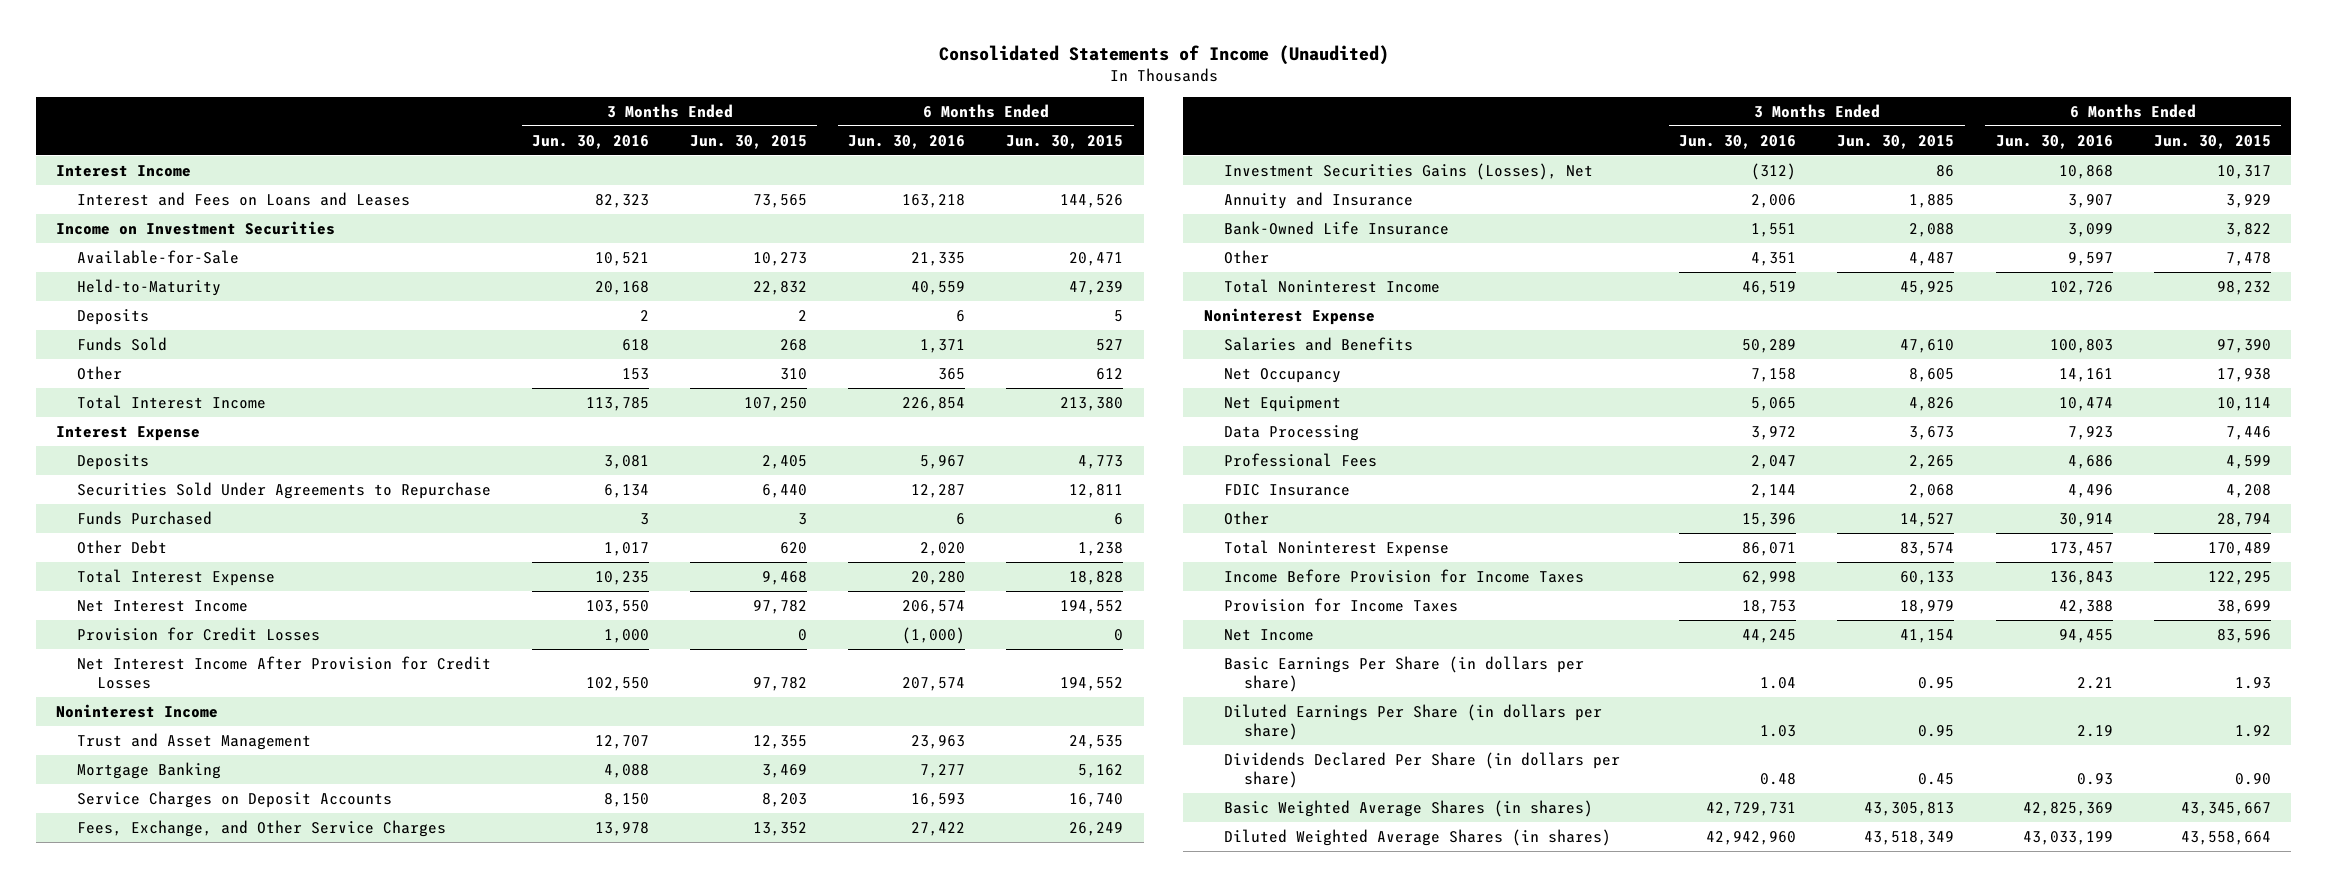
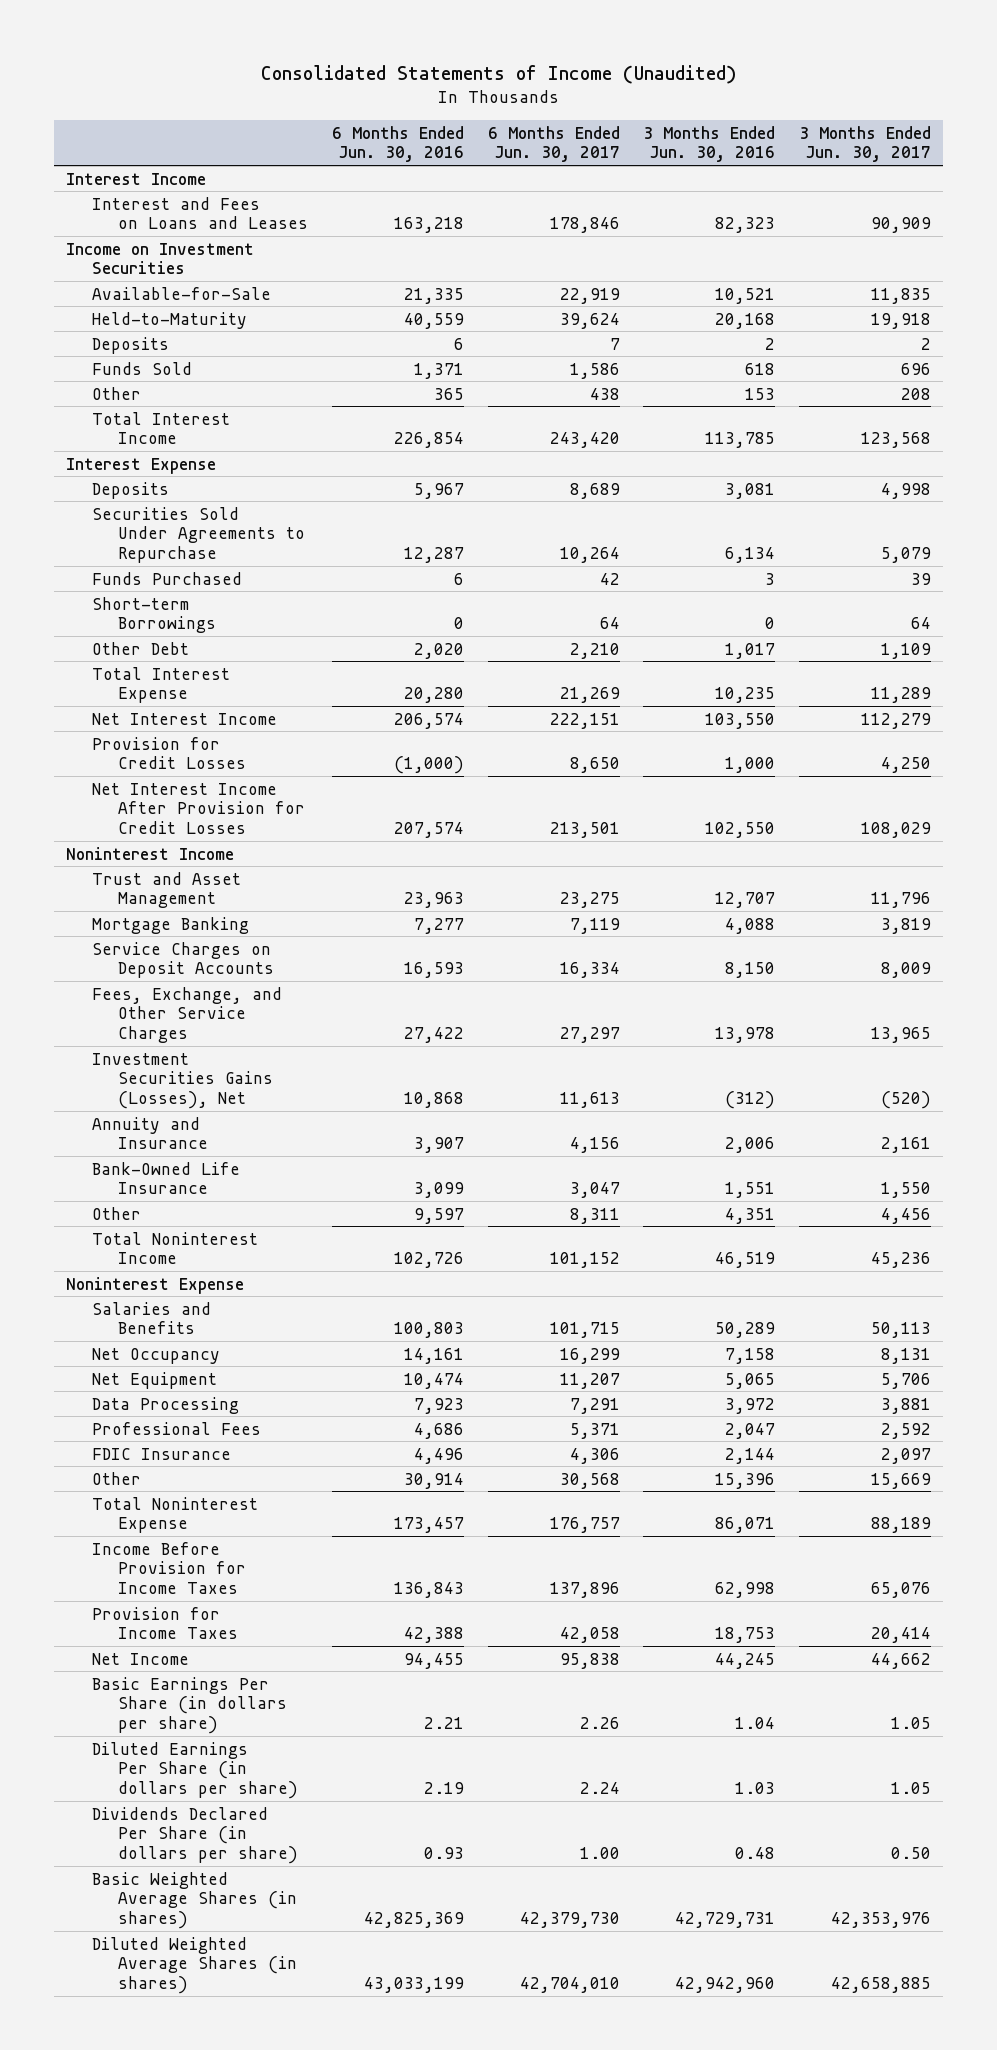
[690,134,808,149] Jun. 30, 2015 -> none
[1006,134,1124,149] Jun. 30, 2015 -> none
none -> [487,125,620,163] 6 Months Ended Jun. 30, 2017
none -> [799,125,932,163] 3 Months Ended Jun. 30, 2017
none -> [92,596,217,634] Short-term Borrowings

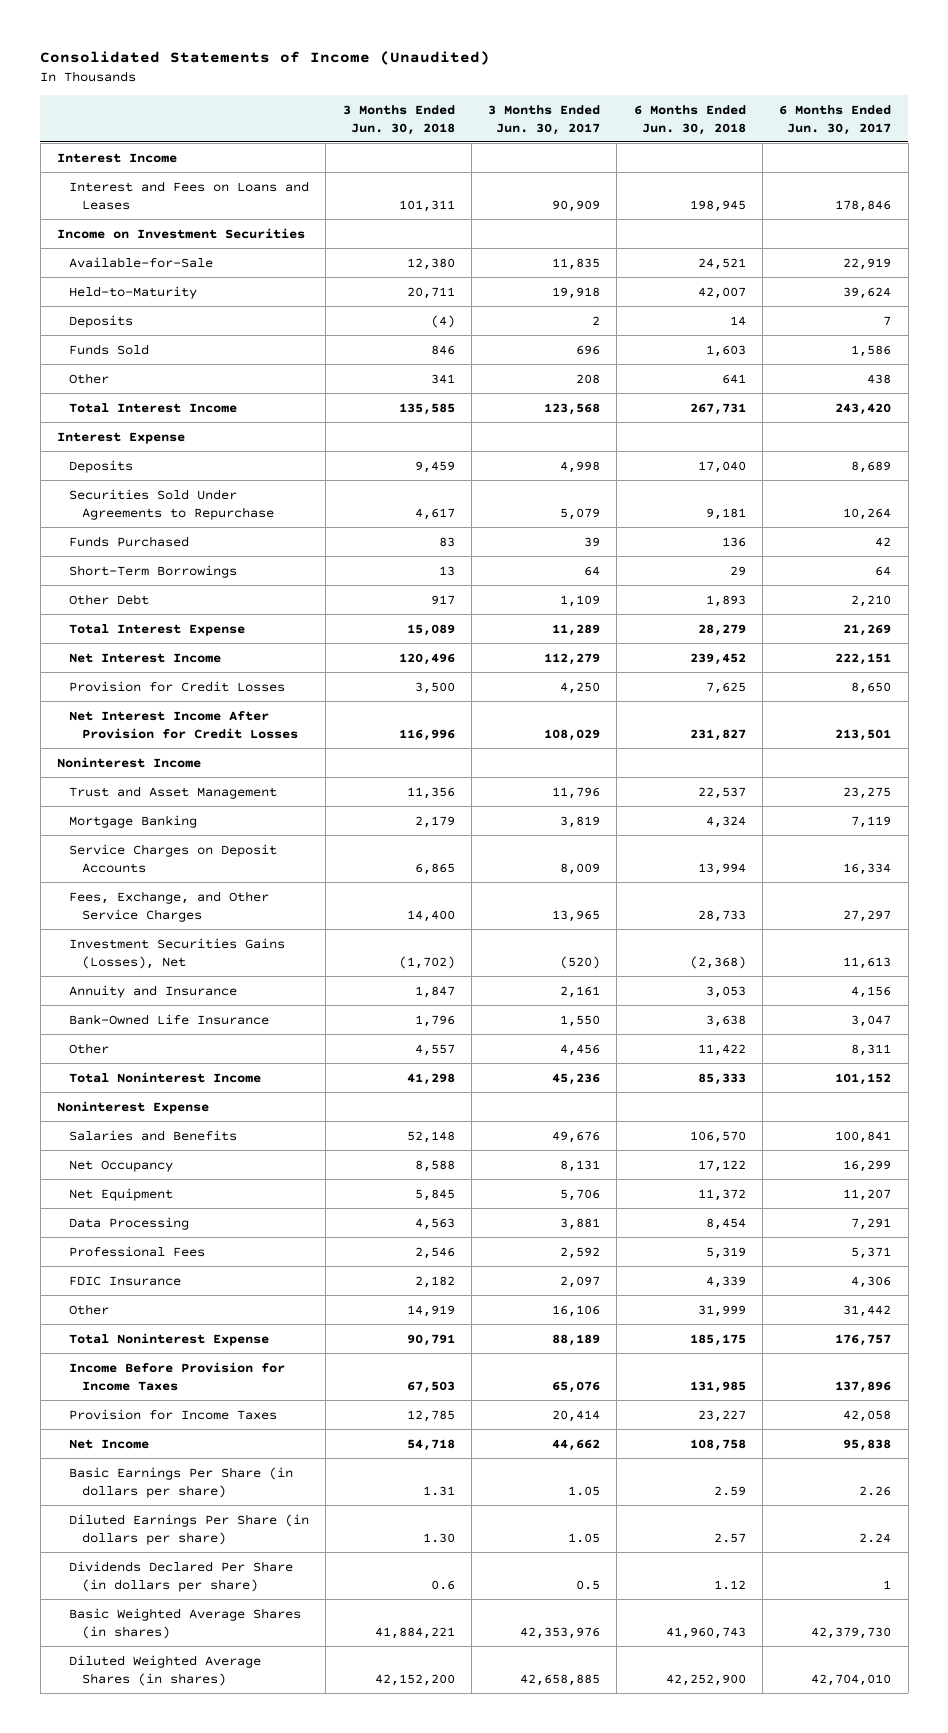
[331,125,464,163] 6 Months Ended Jun. 30, 2016 -> none
[643,125,776,163] 3 Months Ended Jun. 30, 2016 -> none
none -> [342,104,455,135] 3 Months Ended Jun. 30, 2018
none -> [633,104,746,135] 6 Months Ended Jun. 30, 2018
[92,596,217,634] Short-term Borrowings -> [69,564,238,578] Short-Term Borrowings
[549,1322,620,1339] 101,715 -> [835,1130,892,1143] 100,841
[871,1322,932,1339] 50,113 -> [552,1130,601,1143] 49,676
[559,1472,620,1489] 30,568 -> [843,1304,892,1317] 31,442
[871,1472,932,1489] 15,669 -> [552,1304,601,1317] 16,106
[579,1846,620,1859] 1.00 -> [883,1579,892,1589] 1
[891,1846,932,1859] 0.50 -> [576,1579,601,1590] 0.5

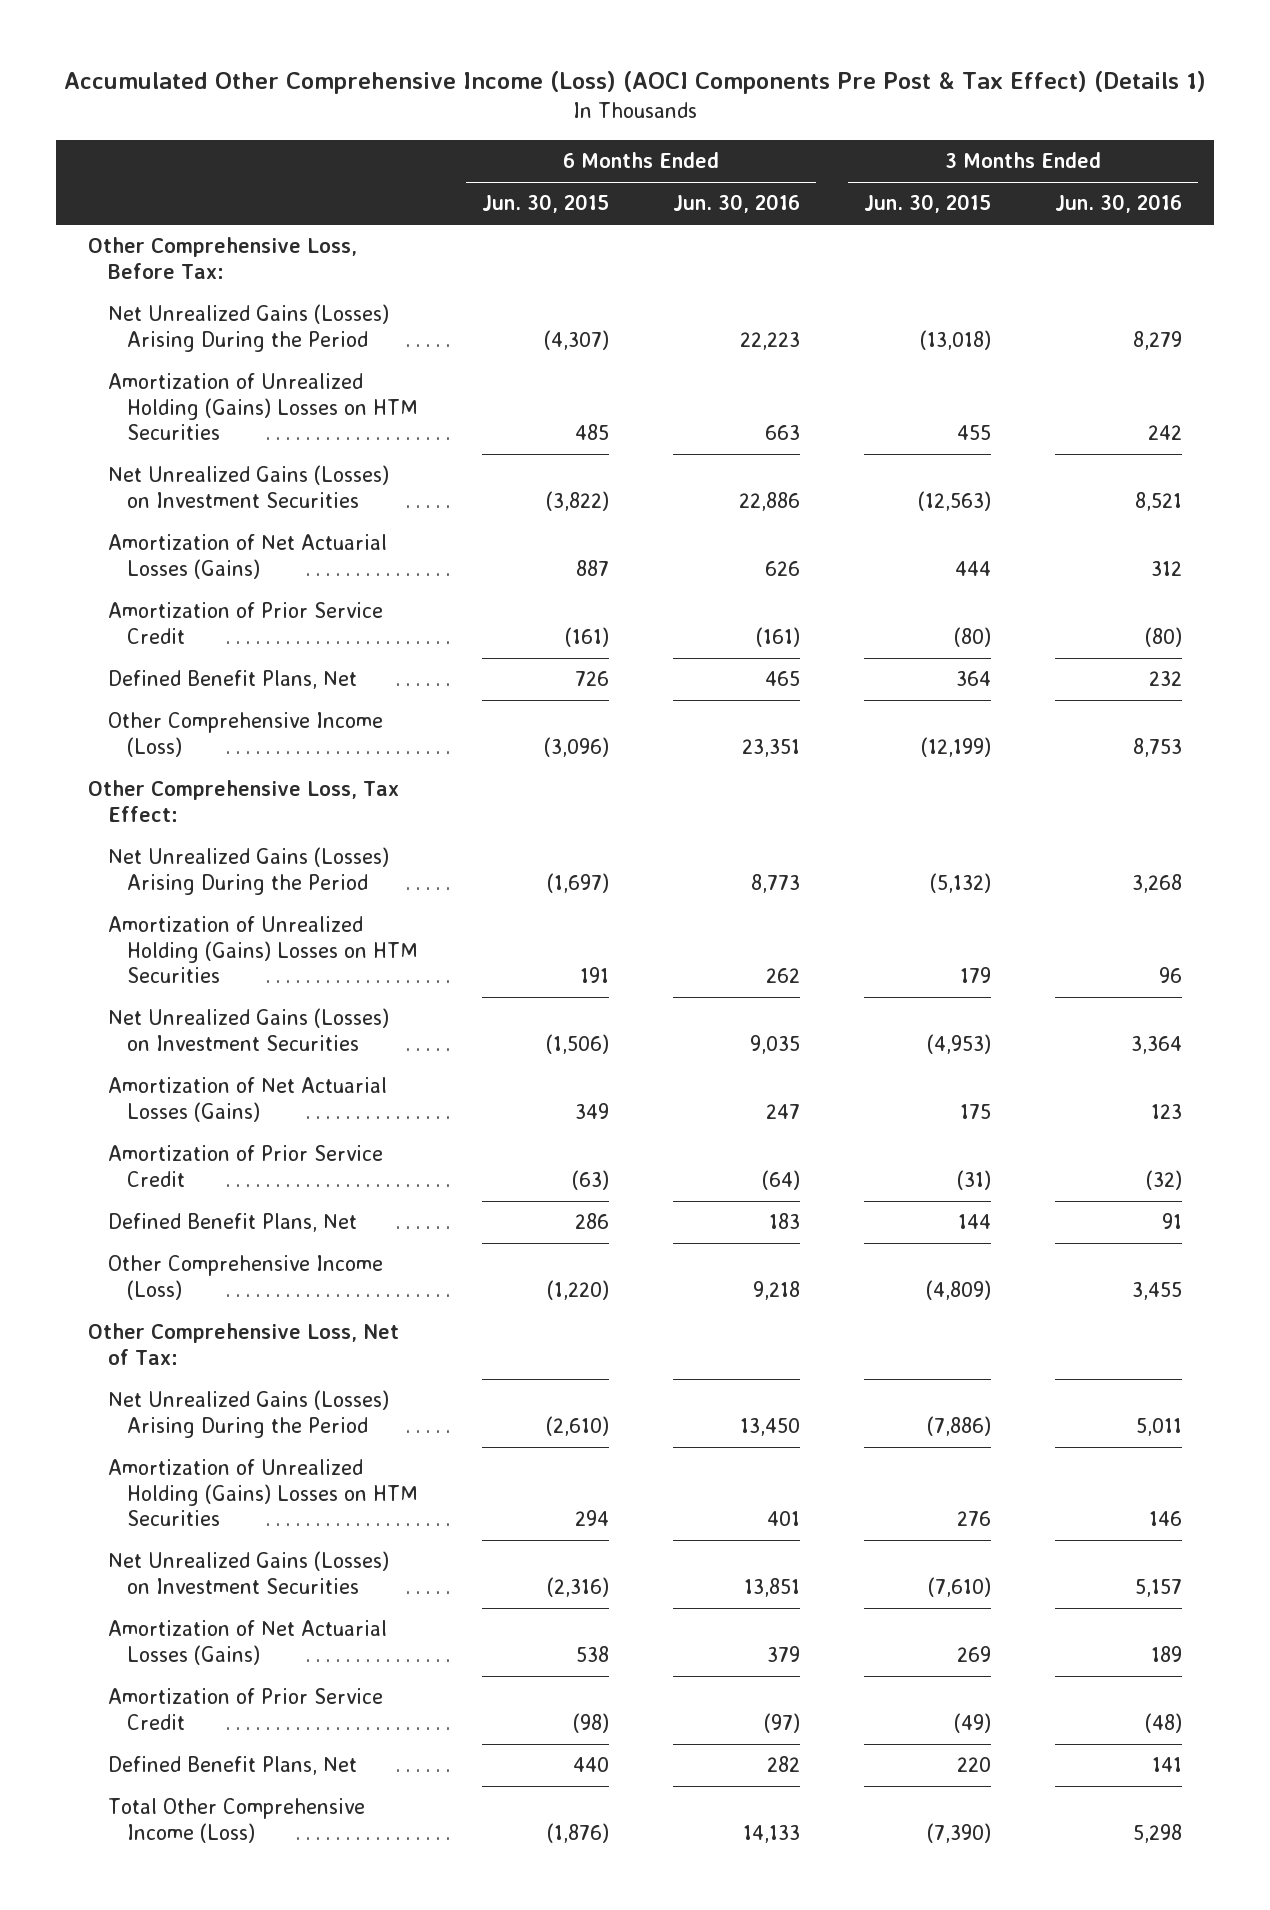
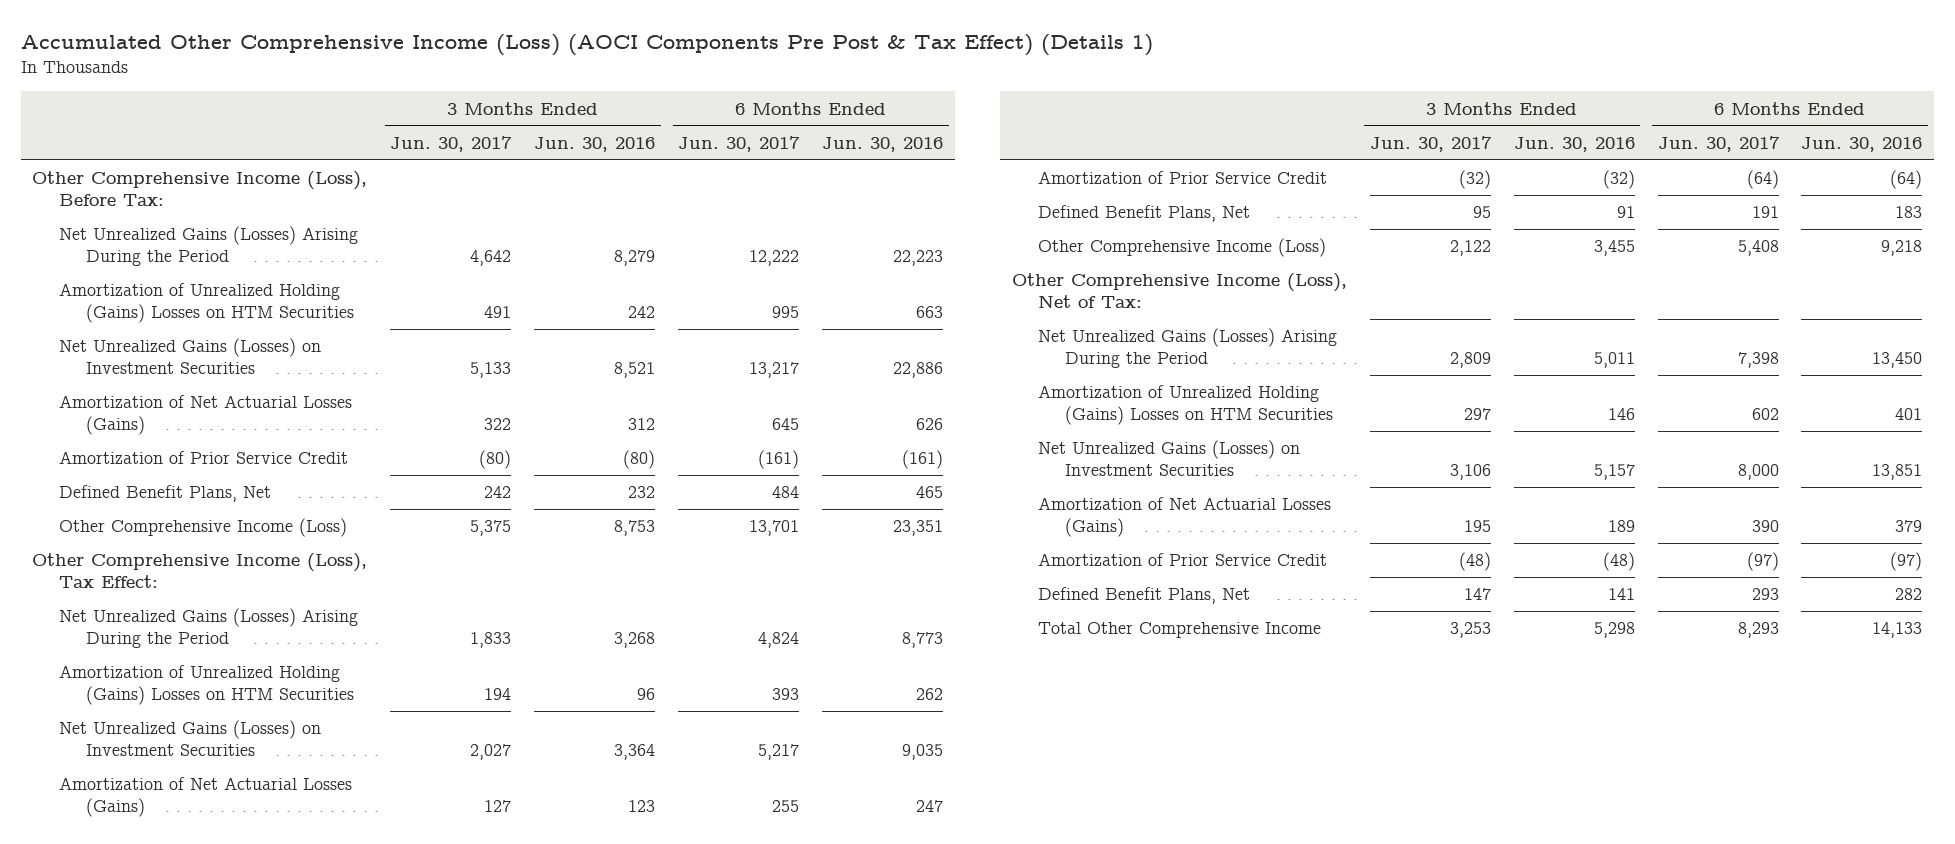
[482,194,610,214] Jun. 30, 2015 -> none
[863,194,991,214] Jun. 30, 2015 -> none
none -> [390,136,513,153] Jun. 30, 2017
none -> [678,136,801,153] Jun. 30, 2017
[87,237,357,279] Other Comprehensive Loss, Before Tax: -> [32,171,368,206] Other Comprehensive Income (Loss), Before Tax:
[87,780,399,822] Other Comprehensive Loss, Tax Effect: -> [32,553,368,588] Other Comprehensive Income (Loss), Tax Effect:
[87,1323,399,1365] Other Comprehensive Loss, Net of Tax: -> [1011,273,1347,308] Other Comprehensive Income (Loss), Net of Tax:
[107,1798,365,1843] Total Other Comprehensive Income (Loss) -> [1038,622,1322,639] Total Other Comprehensive Income

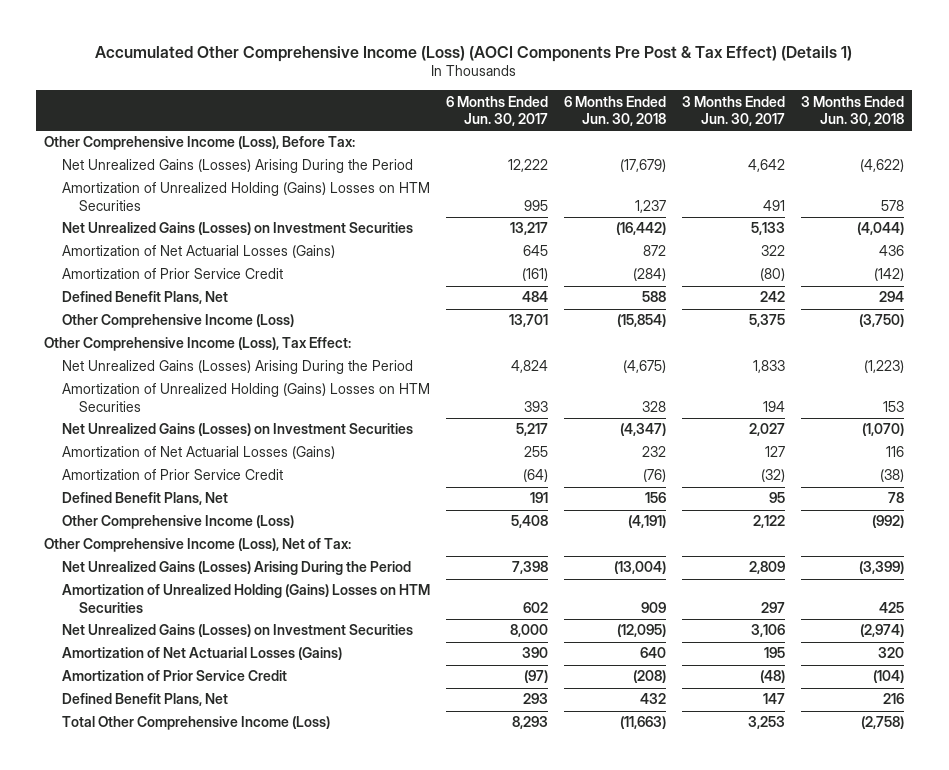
[534,137,656,153] Jun. 30, 2016 -> none
[822,137,944,153] Jun. 30, 2016 -> none
none -> [563,95,666,126] 6 Months Ended Jun. 30, 2018
none -> [801,95,905,126] 3 Months Ended Jun. 30, 2018
[1038,622,1322,639] Total Other Comprehensive Income -> [61,716,330,731] Total Other Comprehensive Income (Loss)

